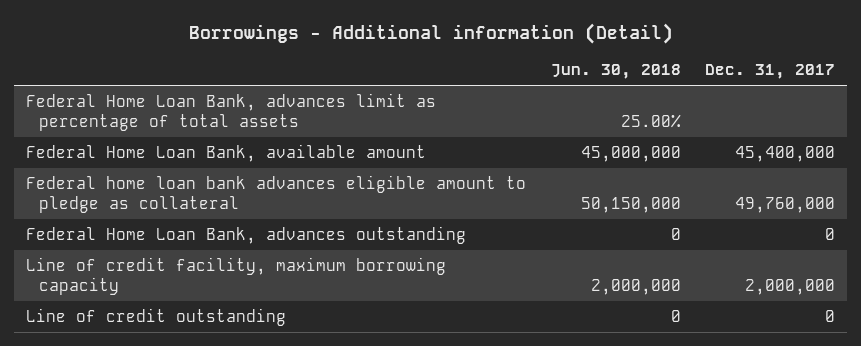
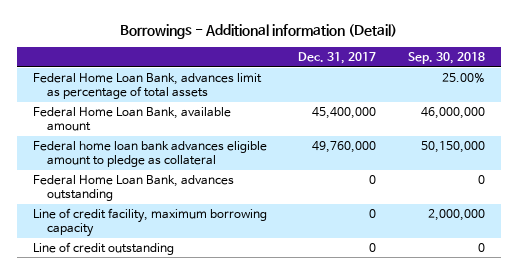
[550,64,681,80] Jun. 30, 2018 -> none
none -> [408,52,486,65] Sep. 30, 2018
[744,278,835,295] 2,000,000 -> [369,208,377,218] 0

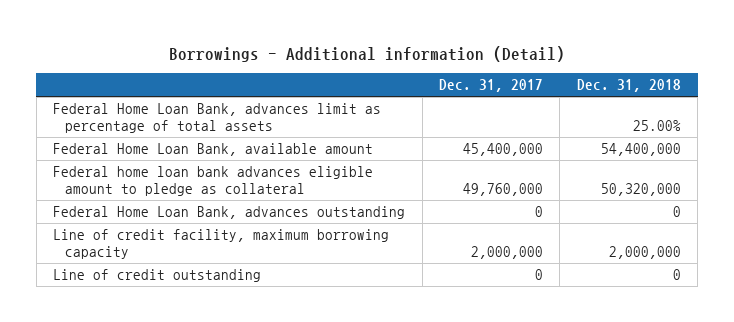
[408,52,486,65] Sep. 30, 2018 -> none
none -> [576,79,681,93] Dec. 31, 2018
[369,208,377,218] 0 -> [470,246,543,260] 2,000,000

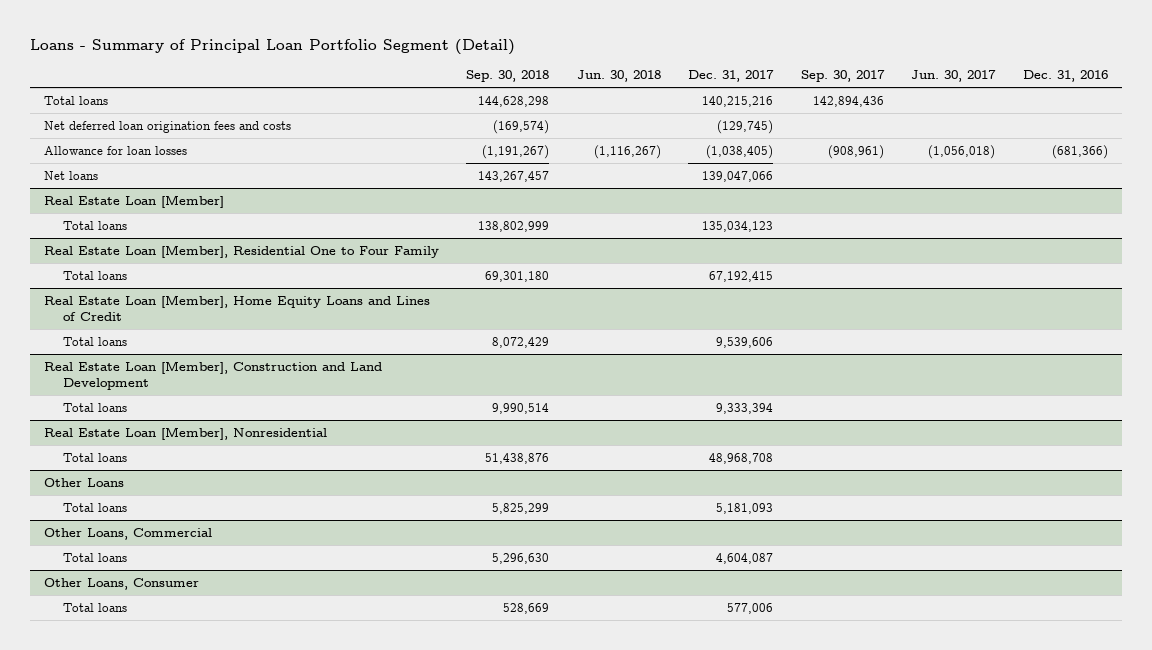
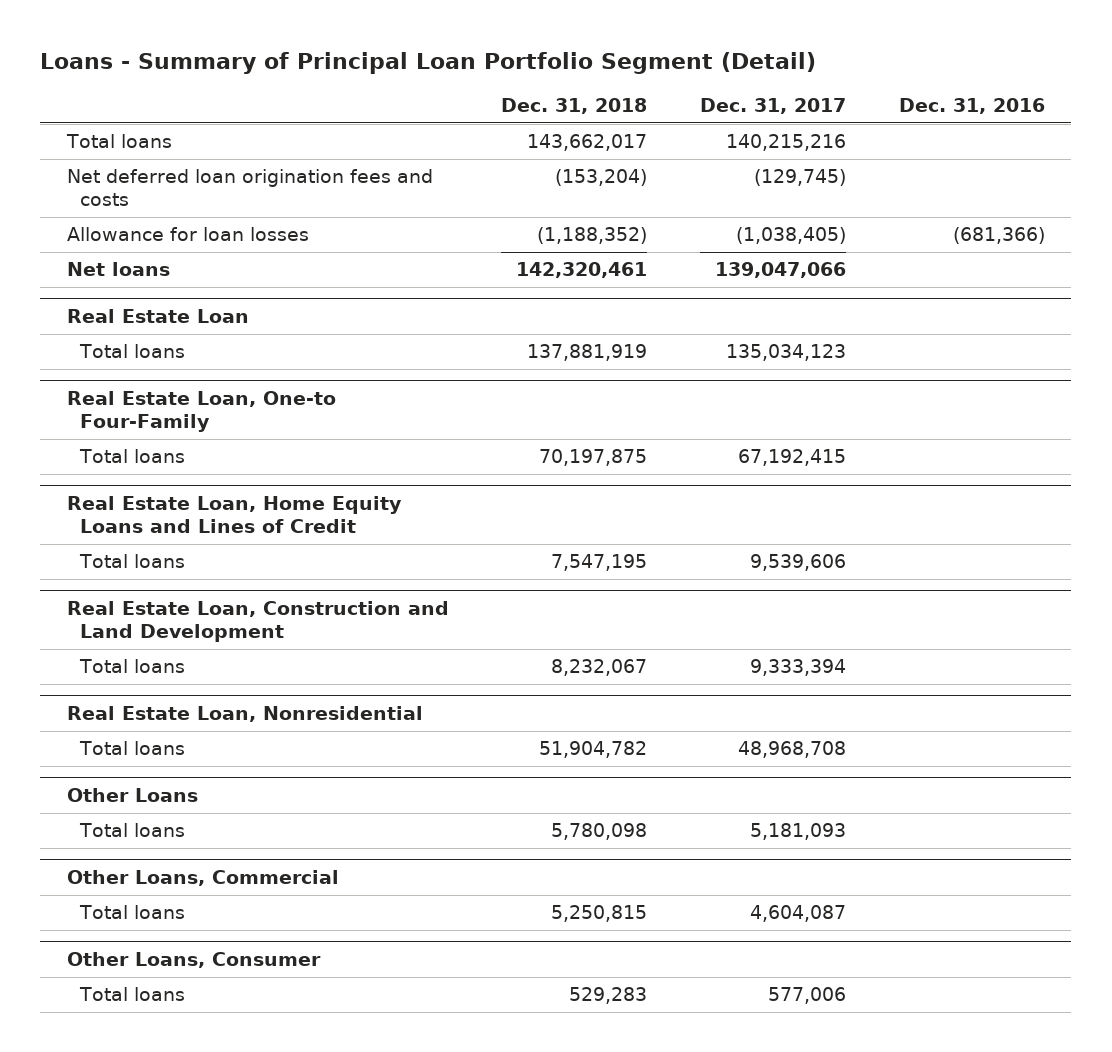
[466,69,550,82] Sep. 30, 2018 -> none
[576,69,661,82] Jun. 30, 2018 -> none
[800,69,885,82] Sep. 30, 2017 -> none
[911,69,997,82] Jun. 30, 2017 -> none
none -> [501,97,648,114] Dec. 31, 2018
[43,194,224,208] Real Estate Loan [Member] -> [66,308,249,323] Real Estate Loan
[43,244,439,258] Real Estate Loan [Member], Residential One to Four Family -> [66,390,336,432] Real Estate Loan, One-to Four-Family
[43,294,430,321] Real Estate Loan [Member], Home Equity Loans and Lines of Credit -> [66,495,402,533] Real Estate Loan, Home Equity Loans and Lines of Credit
[43,360,382,390] Real Estate Loan [Member], Construction and Land Development -> [66,600,449,642] Real Estate Loan, Construction and Land Development
[43,426,327,440] Real Estate Loan [Member], Nonresidential -> [66,705,423,722] Real Estate Loan, Nonresidential

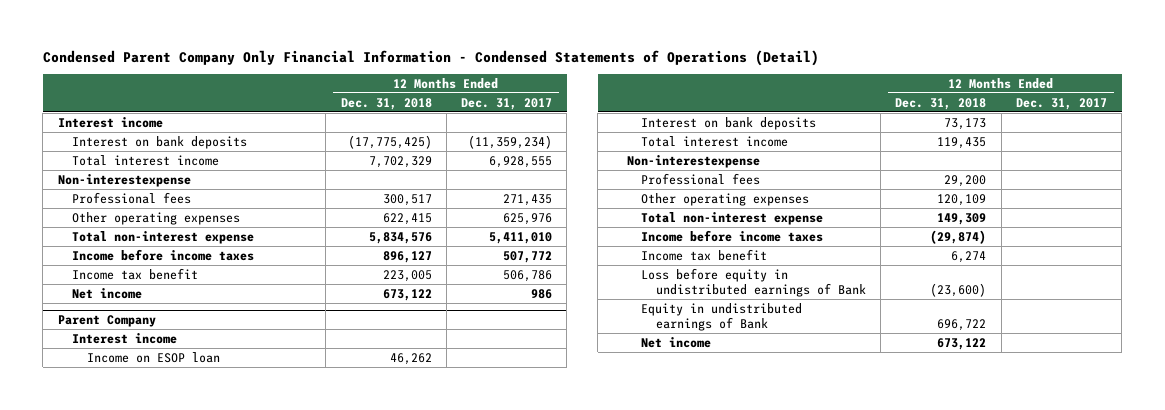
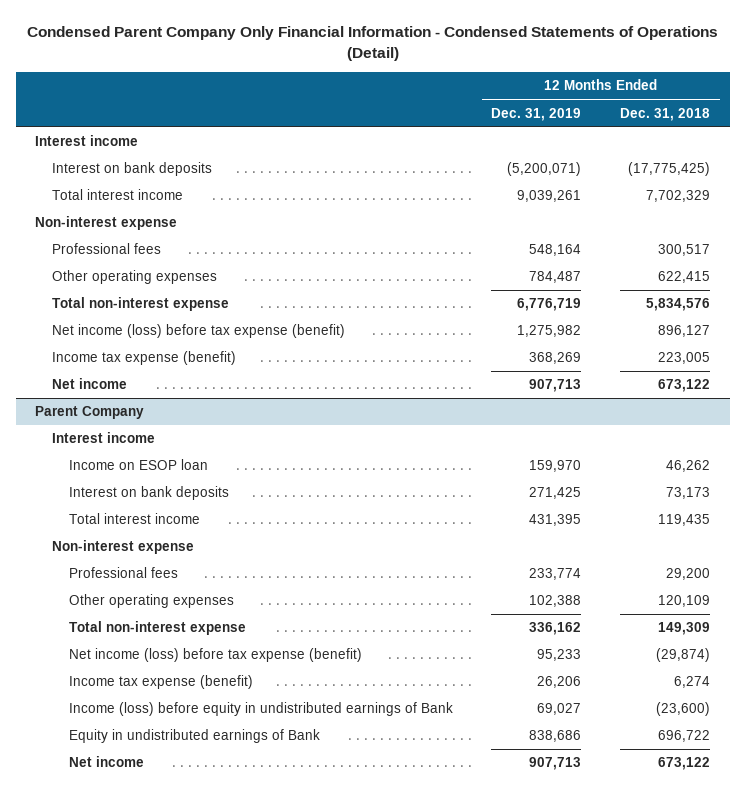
[461,97,553,110] Dec. 31, 2017 -> none
none -> [491,107,582,121] Dec. 31, 2019
[57,173,191,187] Non-interestexpense -> [35,216,178,231] Non-interest expense
[72,248,255,261] Income before income taxes -> [51,324,345,339] Net income (loss) before tax expense (benefit)
[72,267,199,280] Income tax benefit -> [51,351,236,366] Income tax expense (benefit)
[626,154,760,168] Non-interestexpense -> [51,540,194,555] Non-interest expense
[641,229,824,242] Income before income taxes -> [68,648,362,663] Net income (loss) before tax expense (benefit)
[641,248,768,261] Income tax benefit -> [68,675,253,690] Income tax expense (benefit)
[641,267,866,297] Loss before equity in undistributed earnings of Bank -> [68,702,453,717] Income (loss) before equity in undistributed earnings of Bank

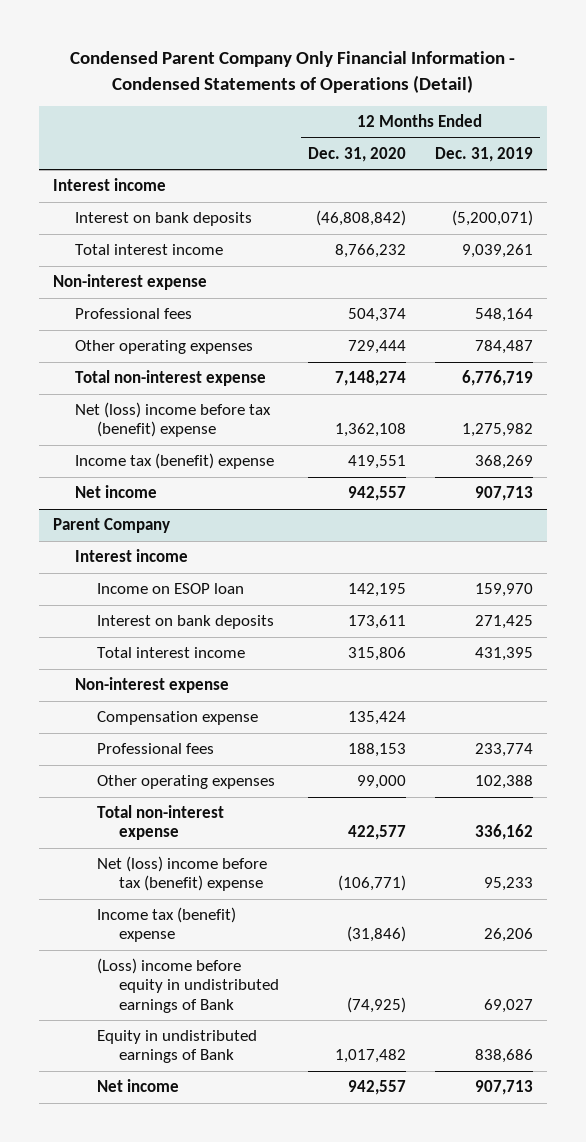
[620,107,711,121] Dec. 31, 2018 -> none
none -> [307,146,406,162] Dec. 31, 2020
[51,324,345,339] Net income (loss) before tax expense (benefit) -> [75,402,272,438] Net (loss) income before tax (benefit) expense
[51,351,236,366] Income tax expense (benefit) -> [75,453,275,470] Income tax (benefit) expense
none -> [97,711,259,726] Compensation expense
[68,648,362,663] Net income (loss) before tax expense (benefit) -> [97,856,268,892] Net (loss) income before tax (benefit) expense
[68,675,253,690] Income tax expense (benefit) -> [97,907,237,943] Income tax (benefit) expense
[68,702,453,717] Income (loss) before equity in undistributed earnings of Bank -> [97,958,280,1013] (Loss) income before equity in undistributed earnings of Bank

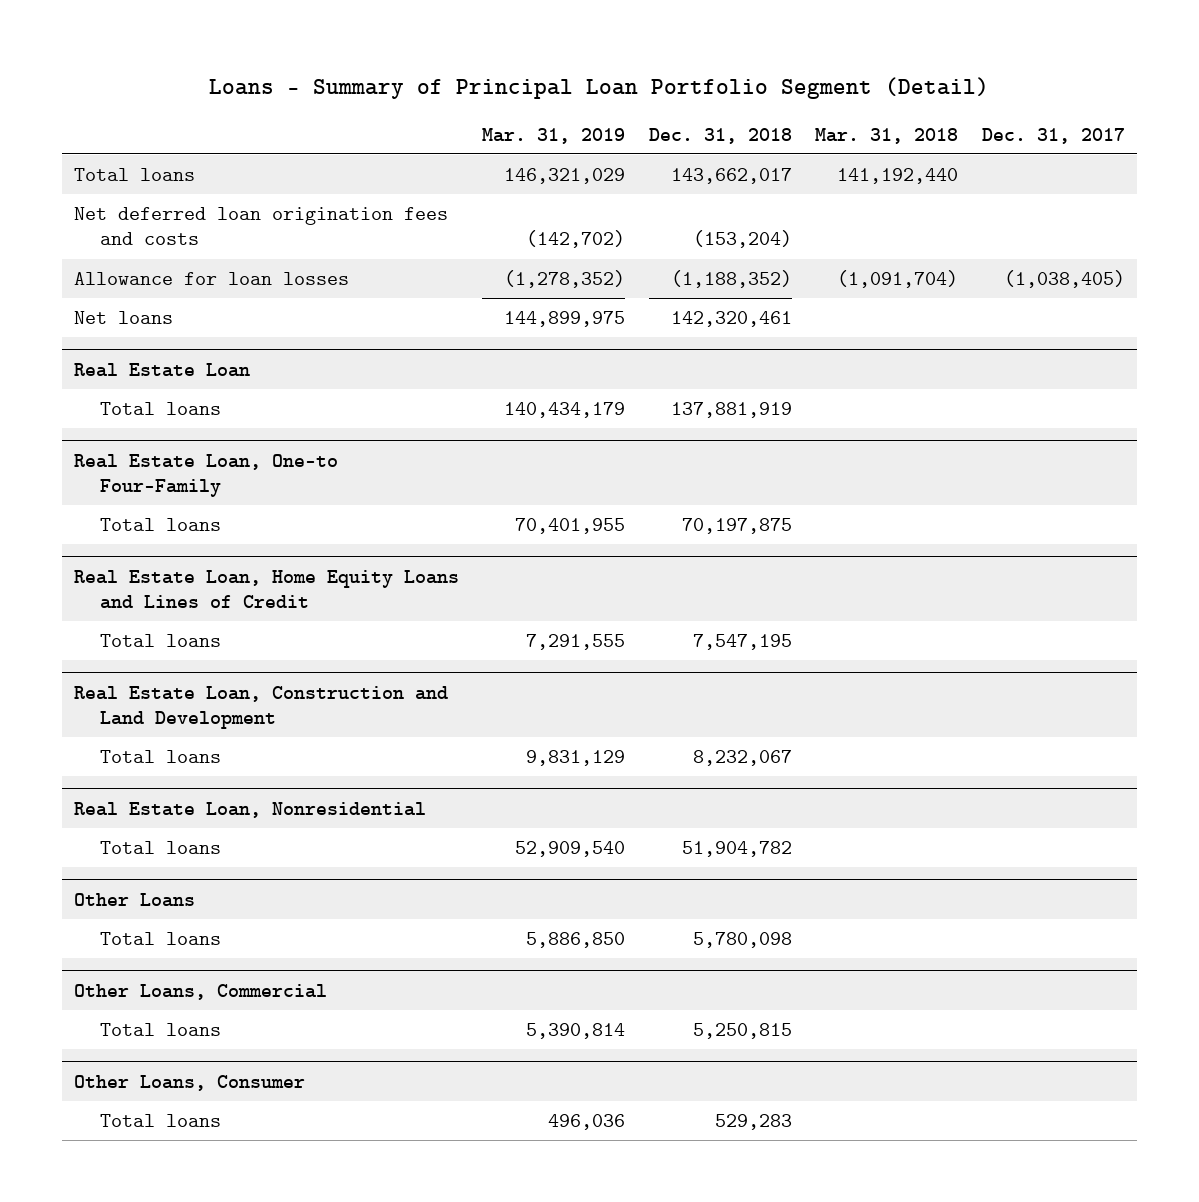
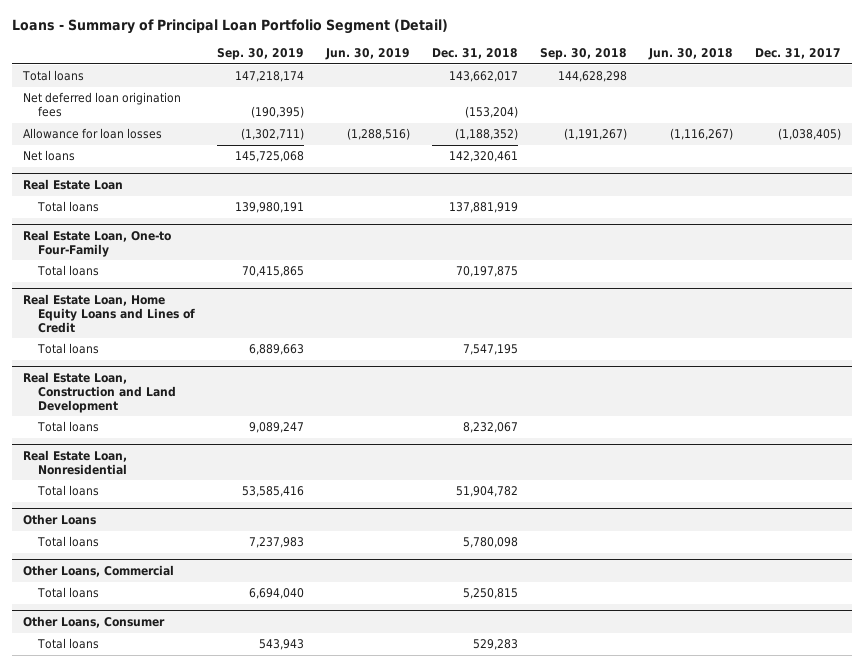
[482,127,626,144] Mar. 31, 2019 -> none
[815,127,959,144] Mar. 31, 2018 -> none
none -> [217,48,305,61] Sep. 30, 2019
none -> [325,48,411,61] Jun. 30, 2019
none -> [539,48,627,61] Sep. 30, 2018
none -> [647,48,733,61] Jun. 30, 2018
[73,207,448,246] Net deferred loan origination fees and costs -> [23,92,182,118] Net deferred loan origination fees

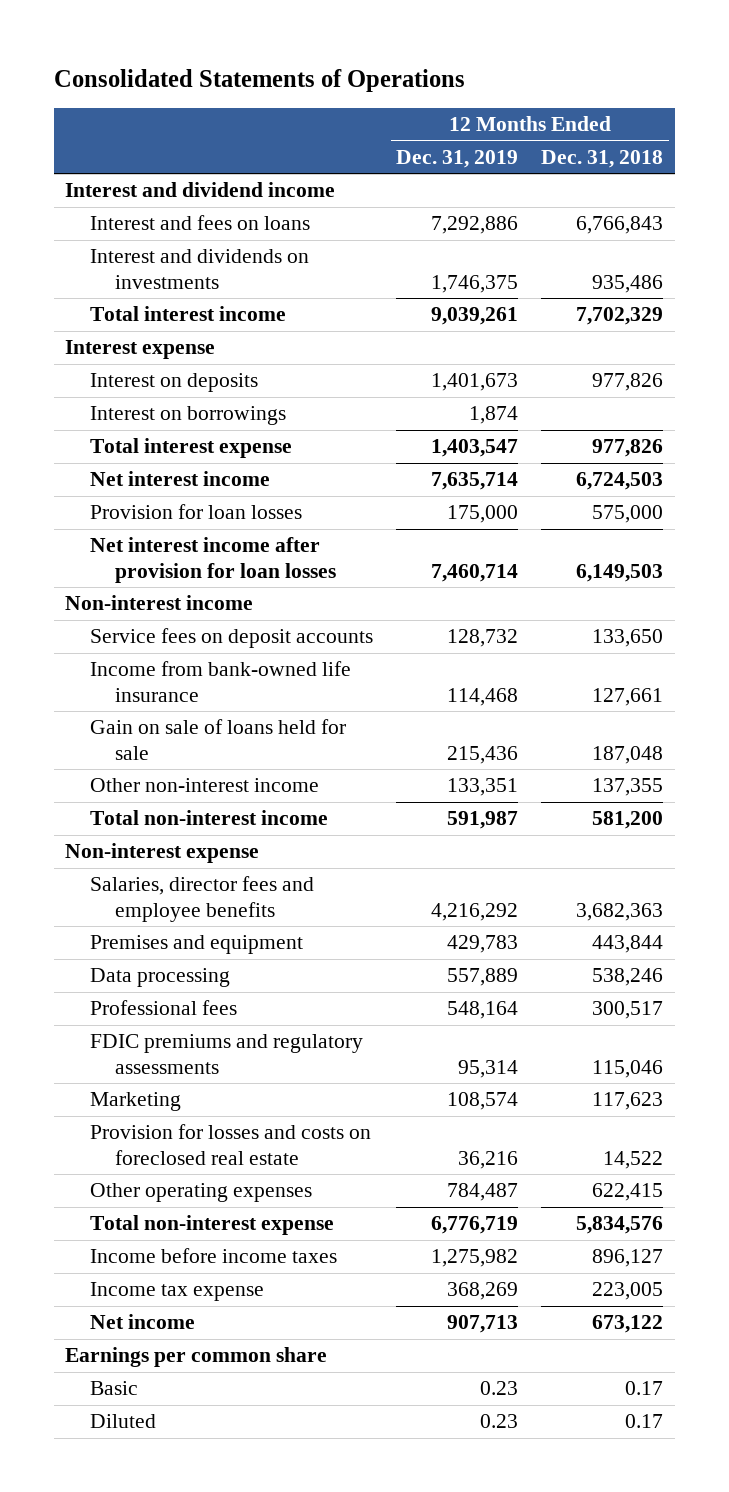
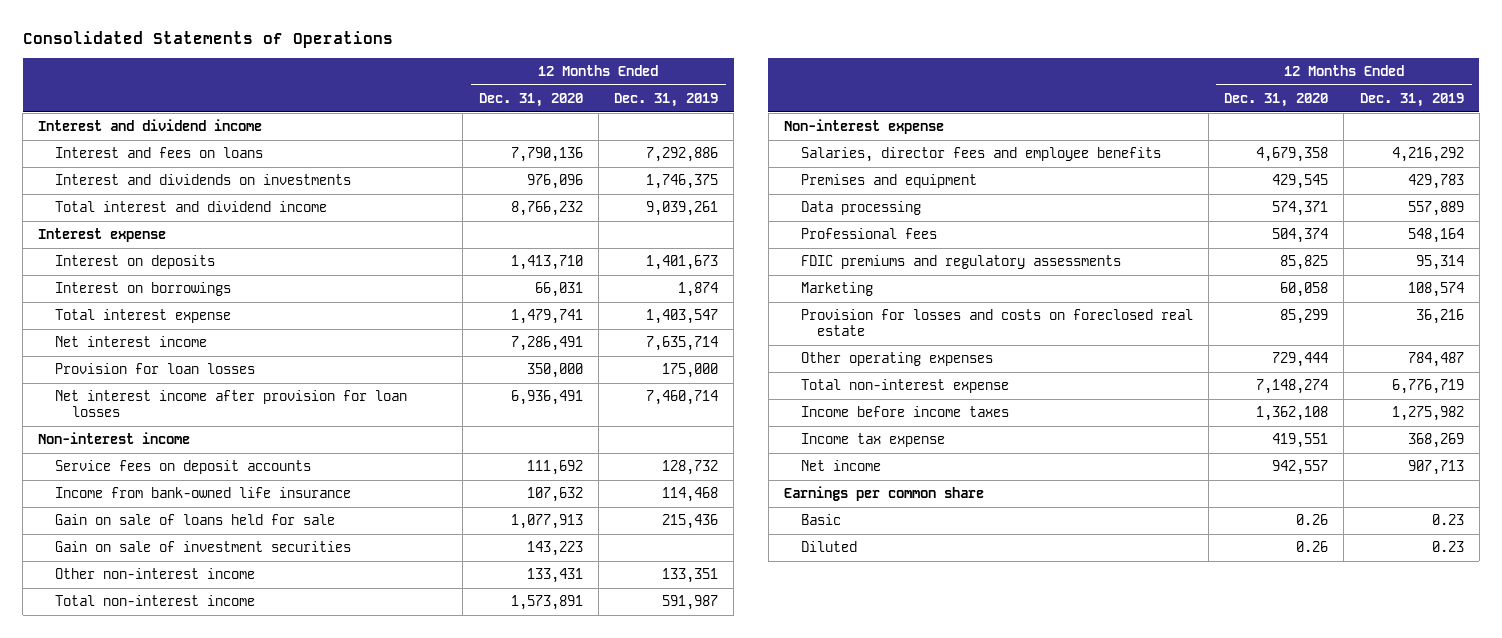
[541,149,664,168] Dec. 31, 2018 -> none
none -> [478,92,583,107] Dec. 31, 2020
[90,306,287,322] Total interest income -> [55,201,328,213] Total interest and dividend income
none -> [55,541,352,553] Gain on sale of investment securities

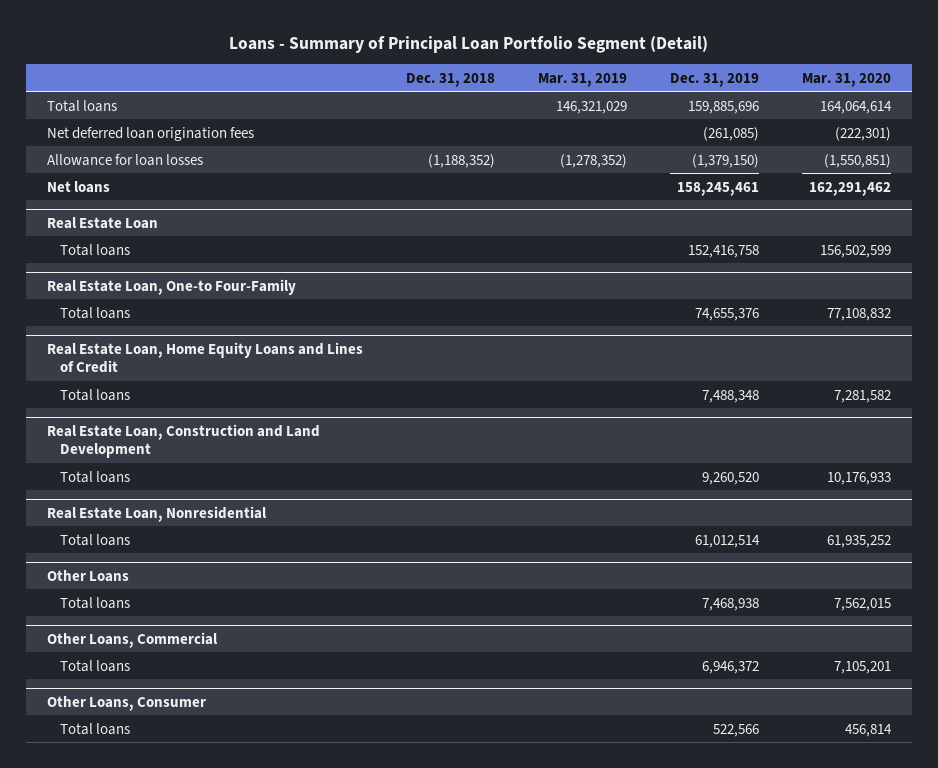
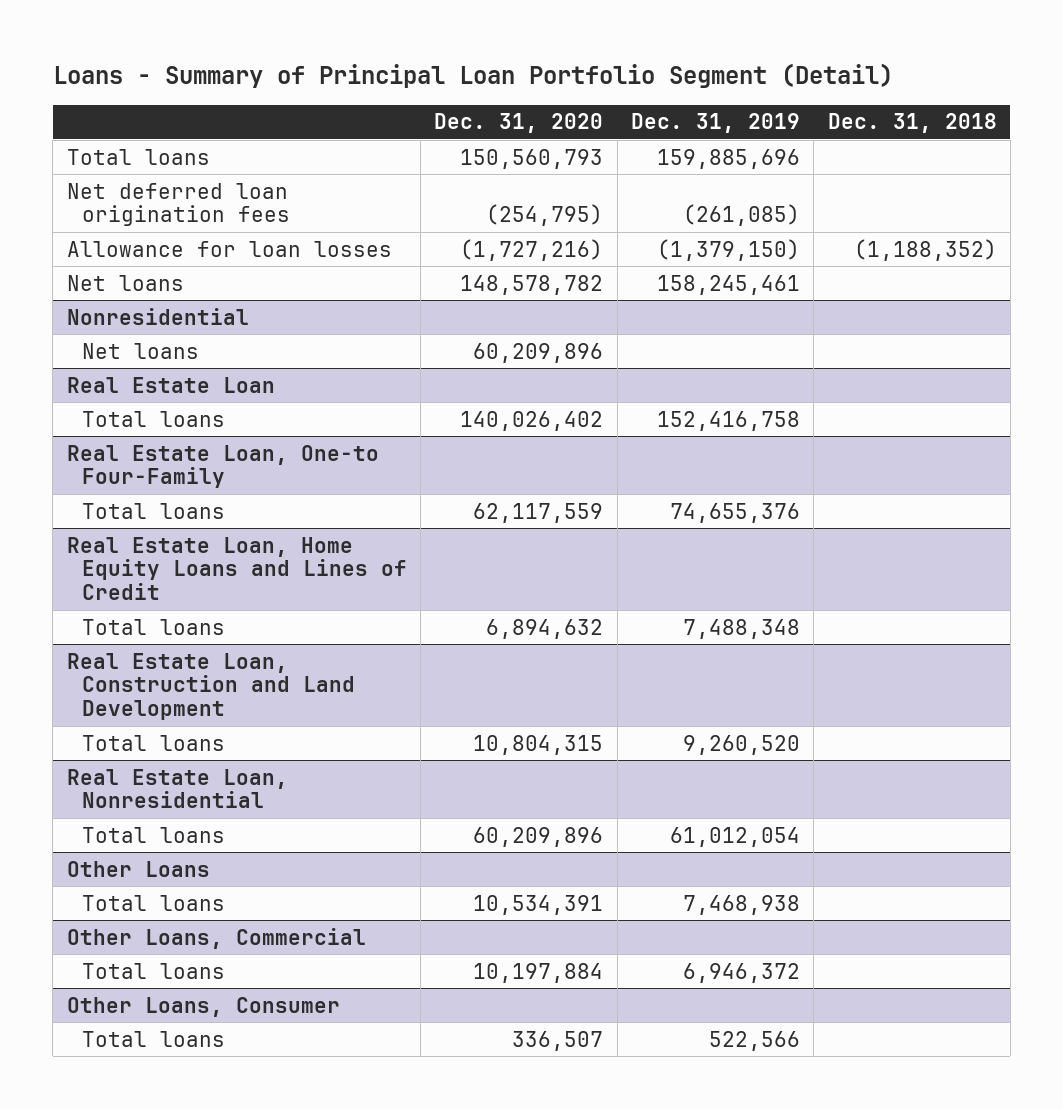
[537,72,627,87] Mar. 31, 2019 -> none
[801,72,891,87] Mar. 31, 2020 -> none
none -> [434,113,604,134] Dec. 31, 2020
none -> [66,307,249,325] Nonresidential
none -> [81,342,199,359] Net loans
[694,534,760,548] 61,012,514 -> [669,826,800,847] 61,012,054

